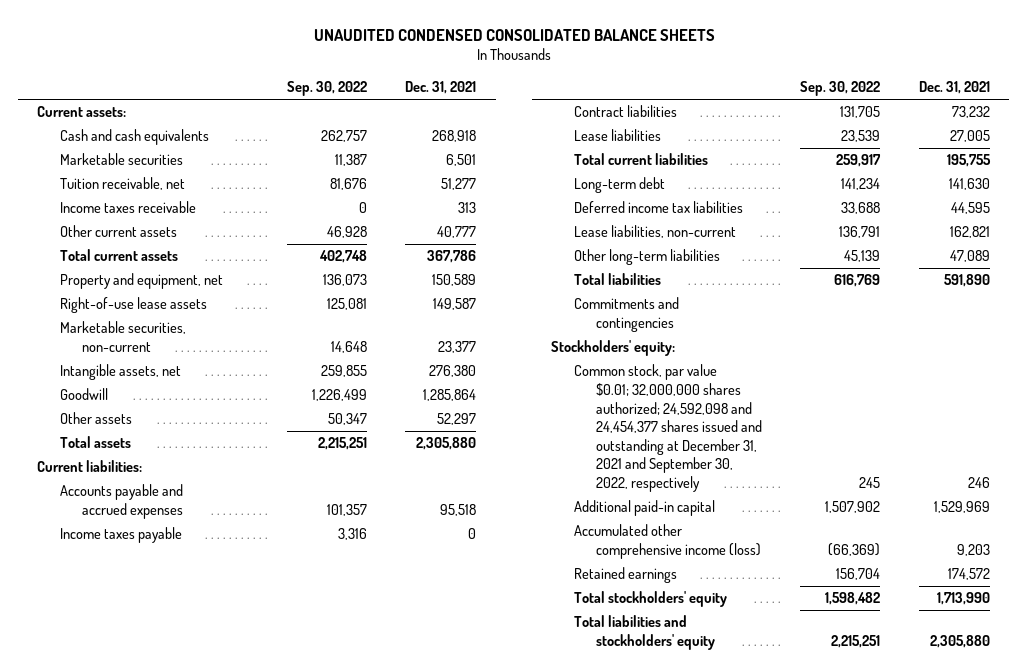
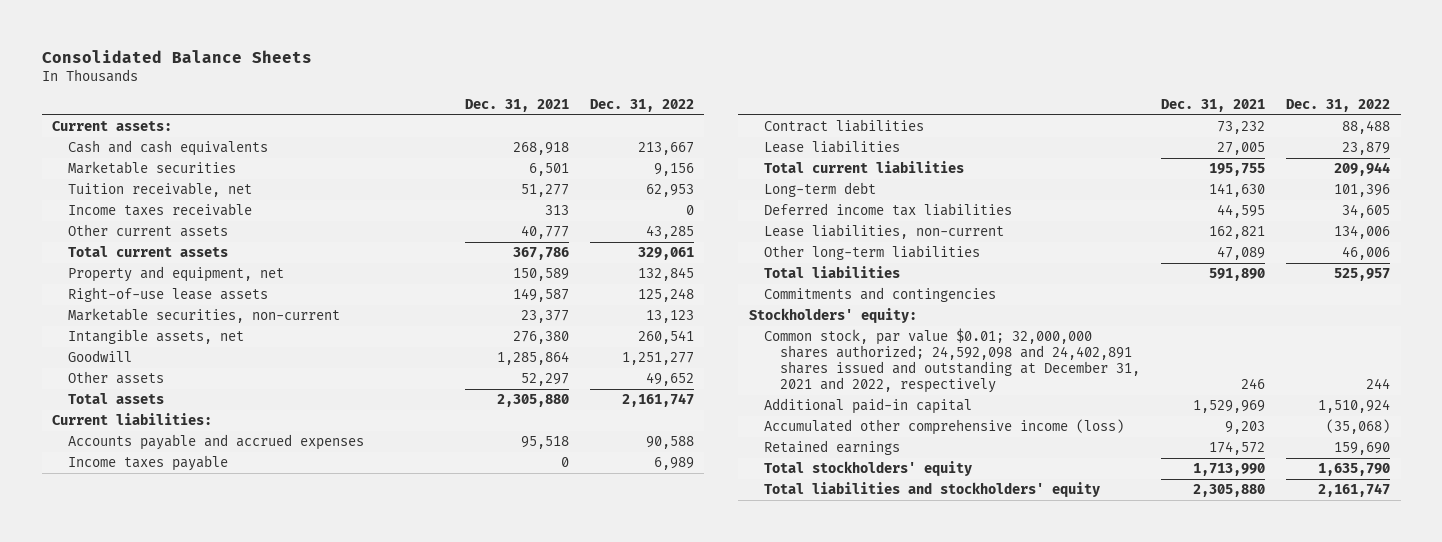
[313,28,715,41] UNAUDITED CONDENSED CONSOLIDATED BALANCE SHEETS -> [41,49,312,63] Consolidated Balance Sheets
[286,81,367,97] Sep. 30, 2022 -> none
none -> [589,99,694,113] Dec. 31, 2022
[573,364,762,492] Common stock, par value $0.01; 32,000,000 shares authorized; 24,592,098 and 24,454,377 shares issued and outstanding at December 31, 2021 and September 30, 2022, respectively -> [764,328,1141,394] Common stock, par value $0.01; 32,000,000 shares authorized; 24,592,098 and 24,402,891 shares issued and outstanding at December 31, 2021 and 2022, respectively

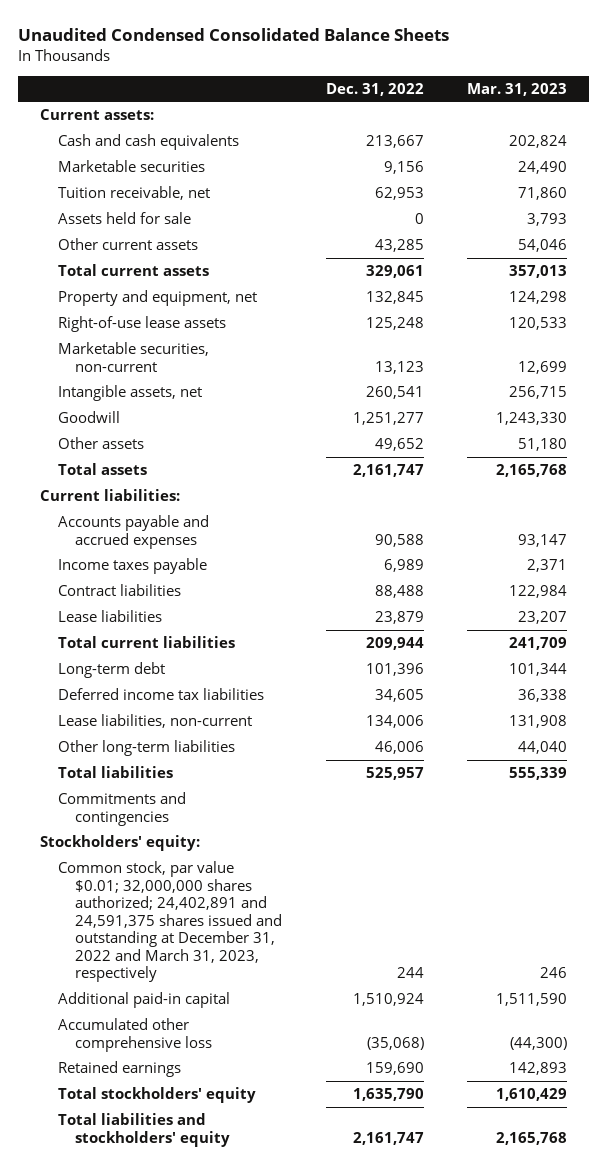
[41,49,312,63] Consolidated Balance Sheets -> [18,28,450,42] Unaudited Condensed Consolidated Balance Sheets
[464,99,569,113] Dec. 31, 2021 -> none
none -> [466,82,567,96] Mar. 31, 2023
[68,203,253,217] Income taxes receivable -> none
none -> [57,212,191,225] Assets held for sale
[764,328,1141,394] Common stock, par value $0.01; 32,000,000 shares authorized; 24,592,098 and 24,402,891 shares issued and outstanding at December 31, 2021 and 2022, respectively -> [57,861,283,983] Common stock, par value $0.01; 32,000,000 shares authorized; 24,402,891 and 24,591,375 shares issued and outstanding at December 31, 2022 and March 31, 2023, respectively
[764,419,1125,436] Accumulated other comprehensive income (loss) -> [57,1018,213,1052] Accumulated other comprehensive loss

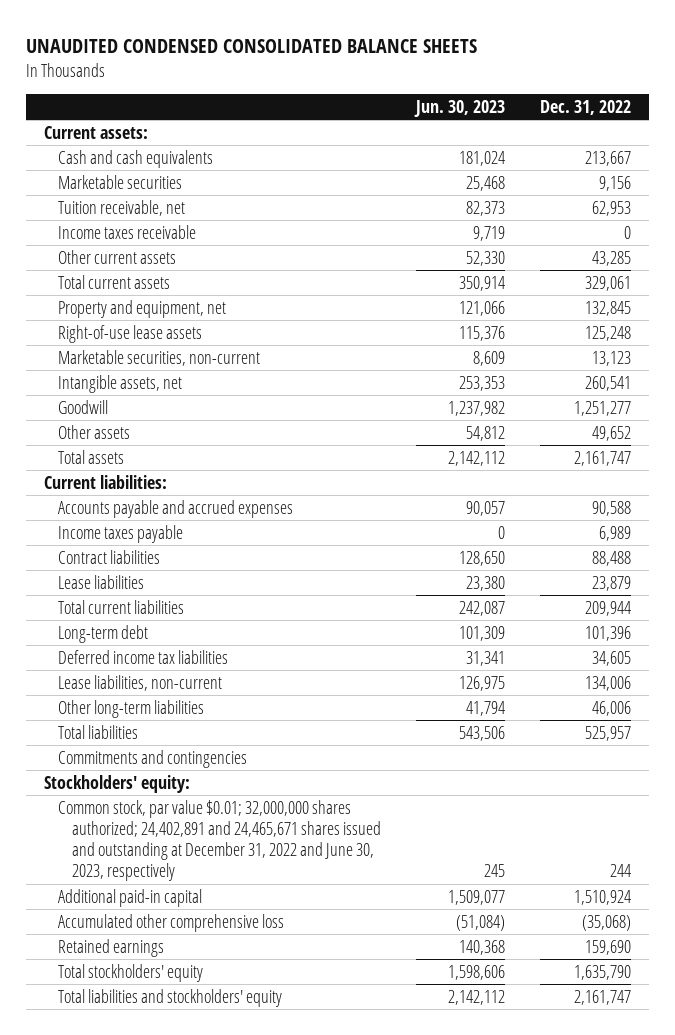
[18,28,450,42] Unaudited Condensed Consolidated Balance Sheets -> [26,39,478,54] UNAUDITED CONDENSED CONSOLIDATED BALANCE SHEETS
[466,82,567,96] Mar. 31, 2023 -> none
none -> [414,99,506,117] Jun. 30, 2023
[57,212,191,225] Assets held for sale -> none
none -> [57,224,196,239] Income taxes receivable
[57,861,283,983] Common stock, par value $0.01; 32,000,000 shares authorized; 24,402,891 and 24,591,375 shares issued and outstanding at December 31, 2022 and March 31, 2023, respectively -> [57,799,382,882] Common stock, par value $0.01; 32,000,000 shares authorized; 24,402,891 and 24,465,671 shares issued and outstanding at December 31, 2022 and June 30, 2023, respectively

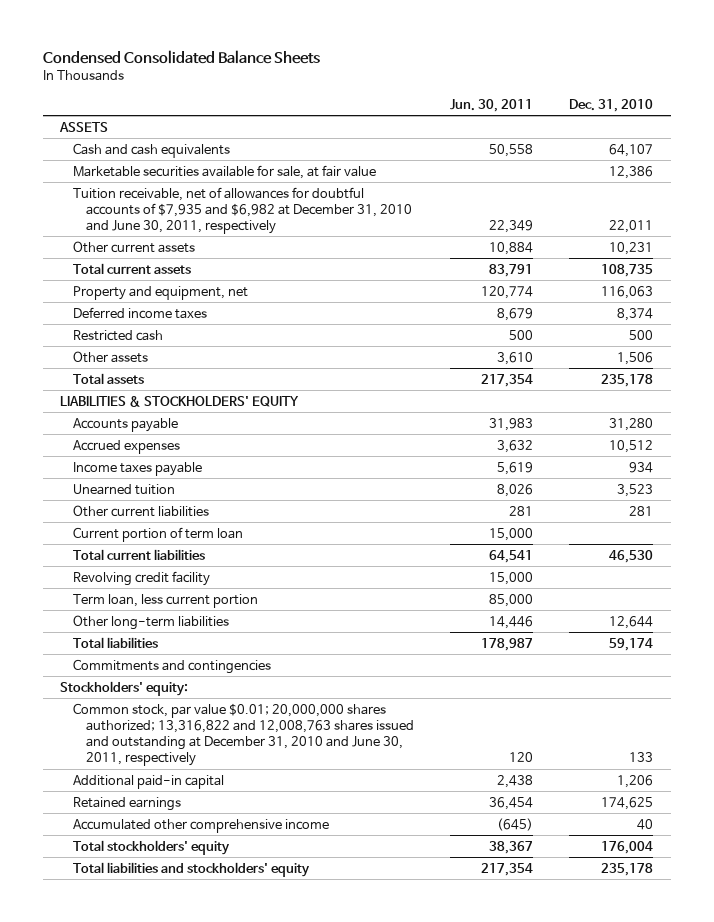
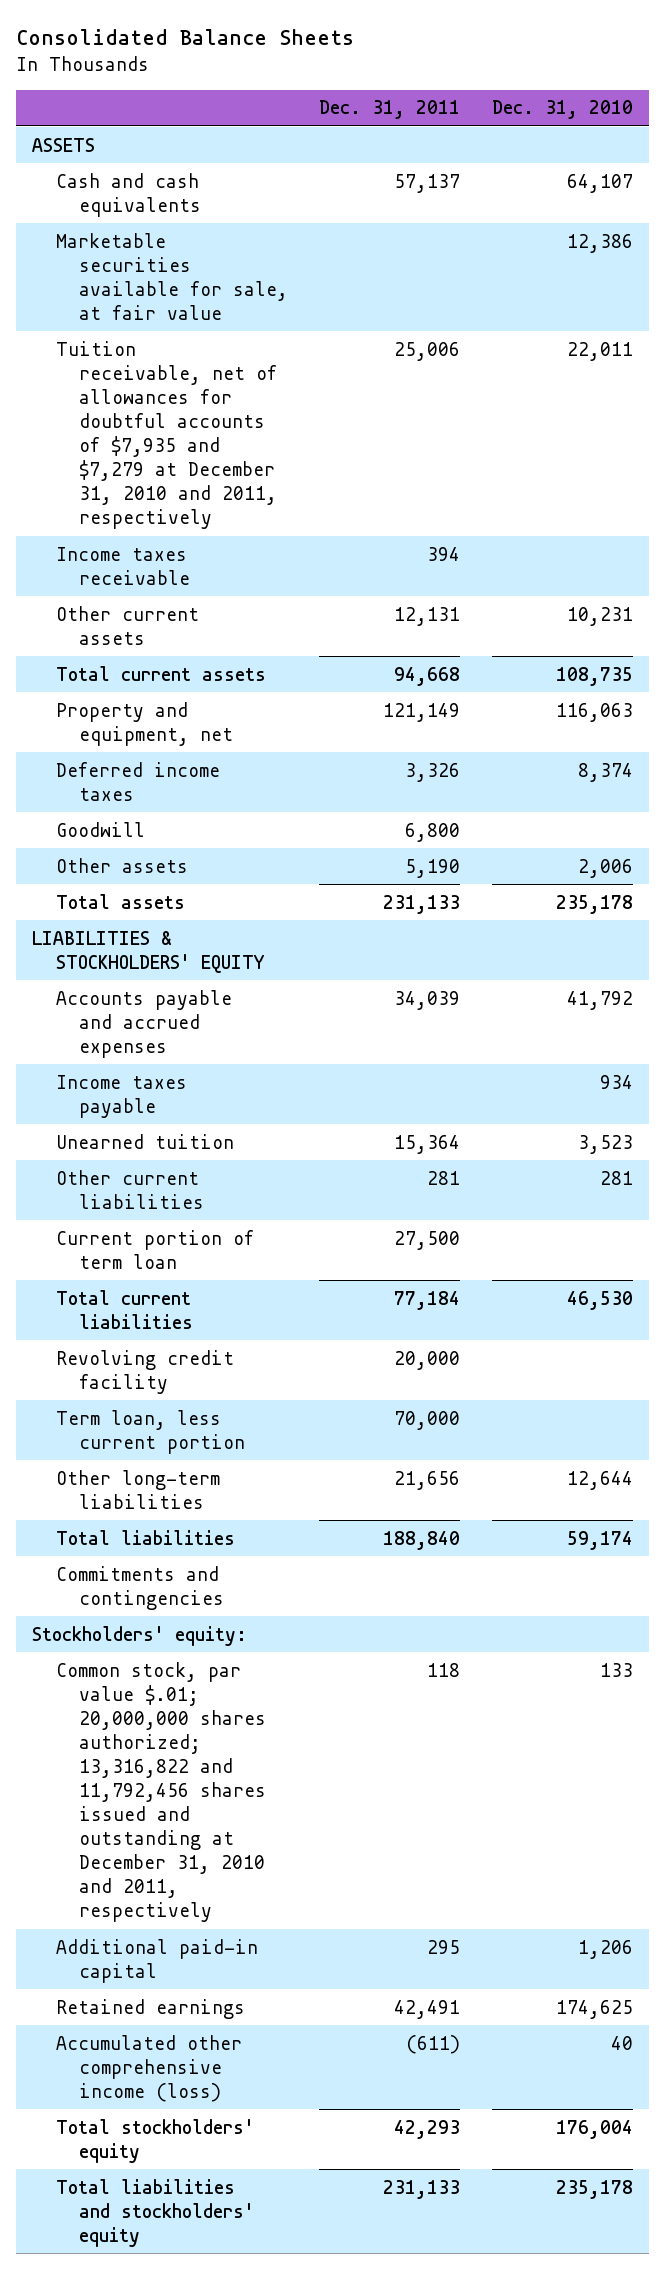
[42,49,320,64] Condensed Consolidated Balance Sheets -> [16,29,355,46] Consolidated Balance Sheets
[450,99,534,113] Jun. 30, 2011 -> none
none -> [319,100,461,120] Dec. 31, 2011
[73,186,413,235] Tuition receivable, net of allowances for doubtful accounts of $7,935 and $6,982 at December 31, 2010 and June 30, 2011, respectively -> [55,340,278,530] Tuition receivable, net of allowances for doubtful accounts of $7,935 and $7,279 at December 31, 2010 and 2011, respectively
none -> [55,546,191,585] Income taxes receivable
[73,329,164,341] Restricted cash -> none
none -> [55,821,145,837] Goodwill
[617,351,654,365] 1,506 -> [577,858,633,878] 2,006
[73,417,179,432] Accounts payable -> none
[73,439,181,454] Accrued expenses -> none
none -> [55,989,232,1058] Accounts payable and accrued expenses
[73,702,415,767] Common stock, par value $0.01; 20,000,000 shares authorized; 13,316,822 and 12,008,763 shares issued and outstanding at December 31, 2010 and June 30, 2011, respectively -> [55,1661,267,1923] Common stock, par value $.01; 20,000,000 shares authorized; 13,316,822 and 11,792,456 shares issued and outstanding at December 31, 2010 and 2011, respectively
[73,818,330,833] Accumulated other comprehensive income -> [55,2034,242,2102] Accumulated other comprehensive income (loss)

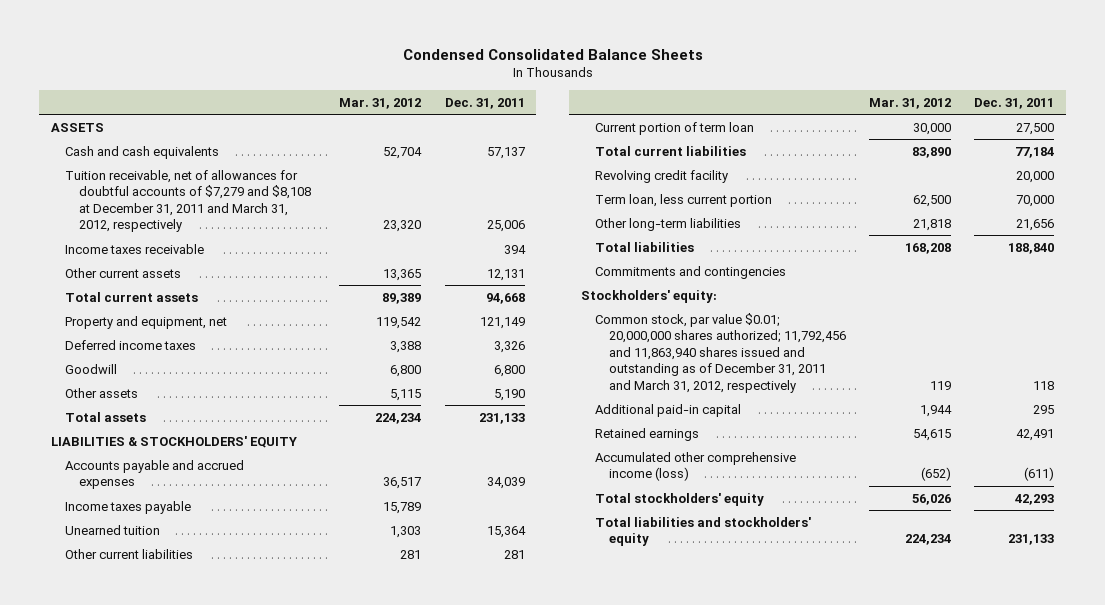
[16,29,355,46] Consolidated Balance Sheets -> [402,48,703,60] Condensed Consolidated Balance Sheets
[491,100,633,120] Dec. 31, 2010 -> none
none -> [339,97,422,109] Mar. 31, 2012
[55,232,289,320] Marketable securities available for sale, at fair value -> none
[55,340,278,530] Tuition receivable, net of allowances for doubtful accounts of $7,935 and $7,279 at December 31, 2010 and 2011, respectively -> [65,169,312,233] Tuition receivable, net of allowances for doubtful accounts of $7,279 and $8,108 at December 31, 2011 and March 31, 2012, respectively
[55,1661,267,1923] Common stock, par value $.01; 20,000,000 shares authorized; 13,316,822 and 11,792,456 shares issued and outstanding at December 31, 2010 and 2011, respectively -> [594,312,846,393] Common stock, par value $0.01; 20,000,000 shares authorized; 11,792,456 and 11,863,940 shares issued and outstanding as of December 31, 2011 and March 31, 2012, respectively

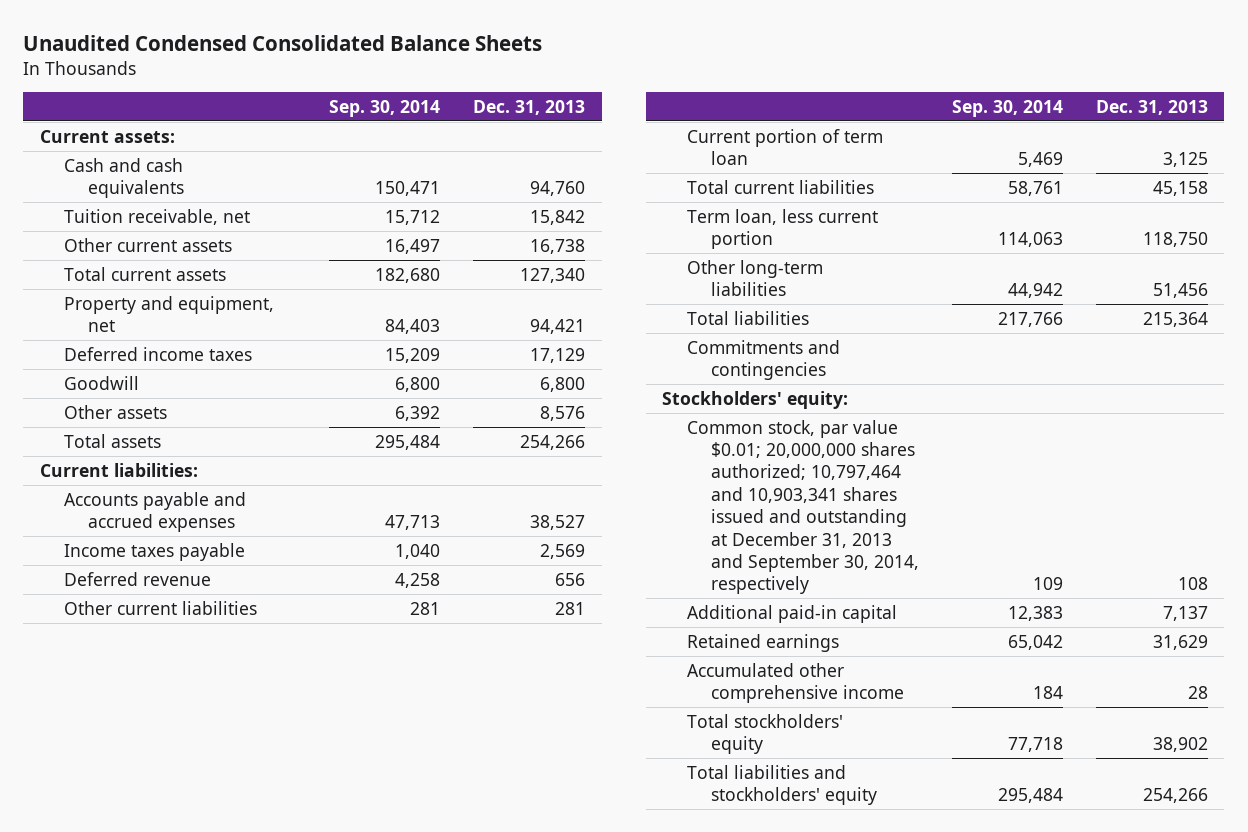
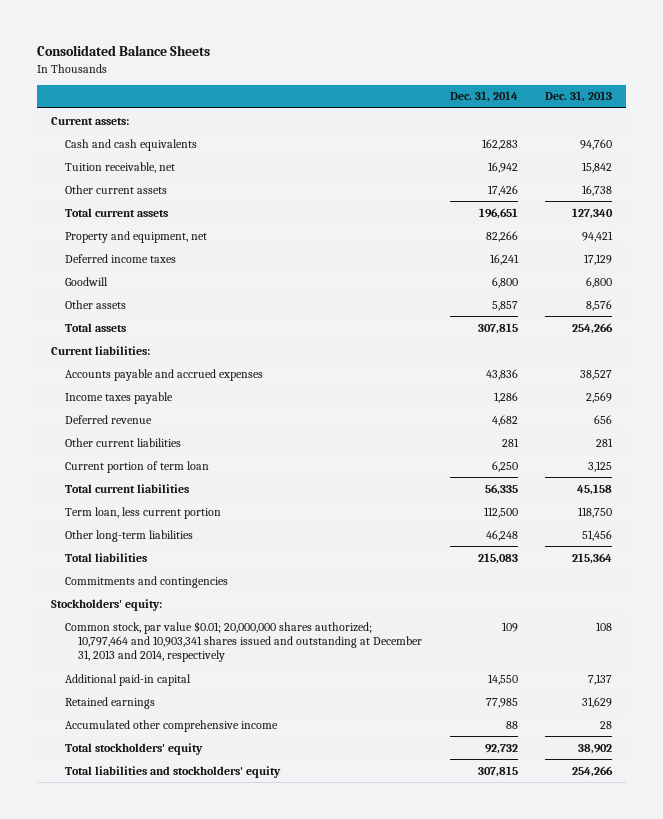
[23,34,543,51] Unaudited Condensed Consolidated Balance Sheets -> [37,45,211,57] Consolidated Balance Sheets
[329,99,441,117] Sep. 30, 2014 -> none
none -> [449,91,518,103] Dec. 31, 2014
[686,419,920,595] Common stock, par value $0.01; 20,000,000 shares authorized; 10,797,464 and 10,903,341 shares issued and outstanding at December 31, 2013 and September 30, 2014, respectively -> [64,620,423,663] Common stock, par value $0.01; 20,000,000 shares authorized; 10,797,464 and 10,903,341 shares issued and outstanding at December 31, 2013 and 2014, respectively

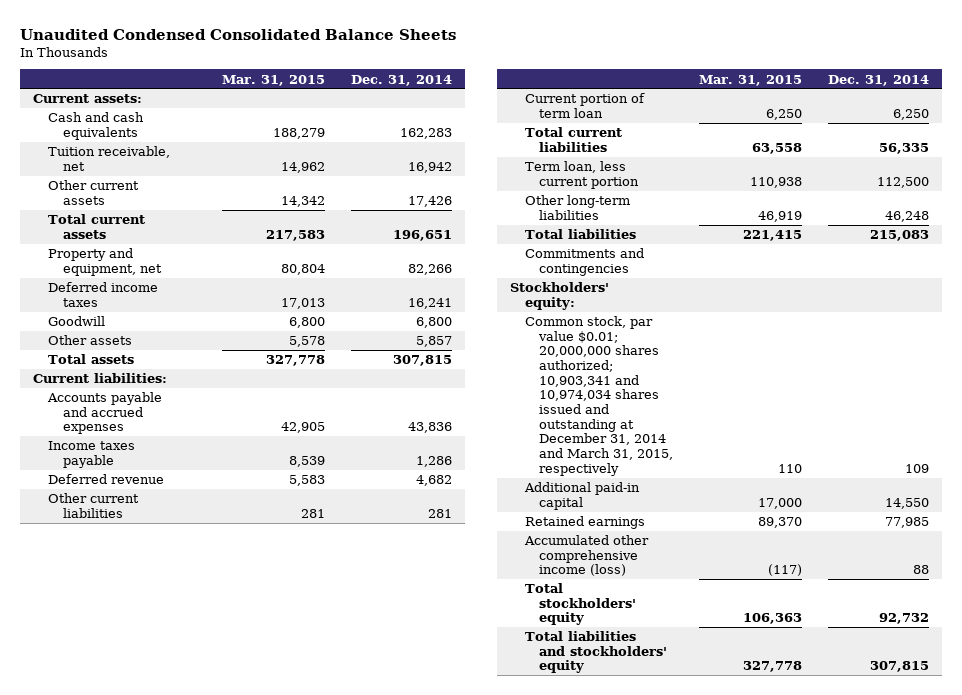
[37,45,211,57] Consolidated Balance Sheets -> [20,28,457,40] Unaudited Condensed Consolidated Balance Sheets
[544,91,612,103] Dec. 31, 2013 -> none
none -> [222,74,326,86] Mar. 31, 2015
[64,620,423,663] Common stock, par value $0.01; 20,000,000 shares authorized; 10,797,464 and 10,903,341 shares issued and outstanding at December 31, 2013 and 2014, respectively -> [524,316,674,476] Common stock, par value $0.01; 20,000,000 shares authorized; 10,903,341 and 10,974,034 shares issued and outstanding at December 31, 2014 and March 31, 2015, respectively
[64,719,278,732] Accumulated other comprehensive income -> [523,535,649,577] Accumulated other comprehensive income (loss)

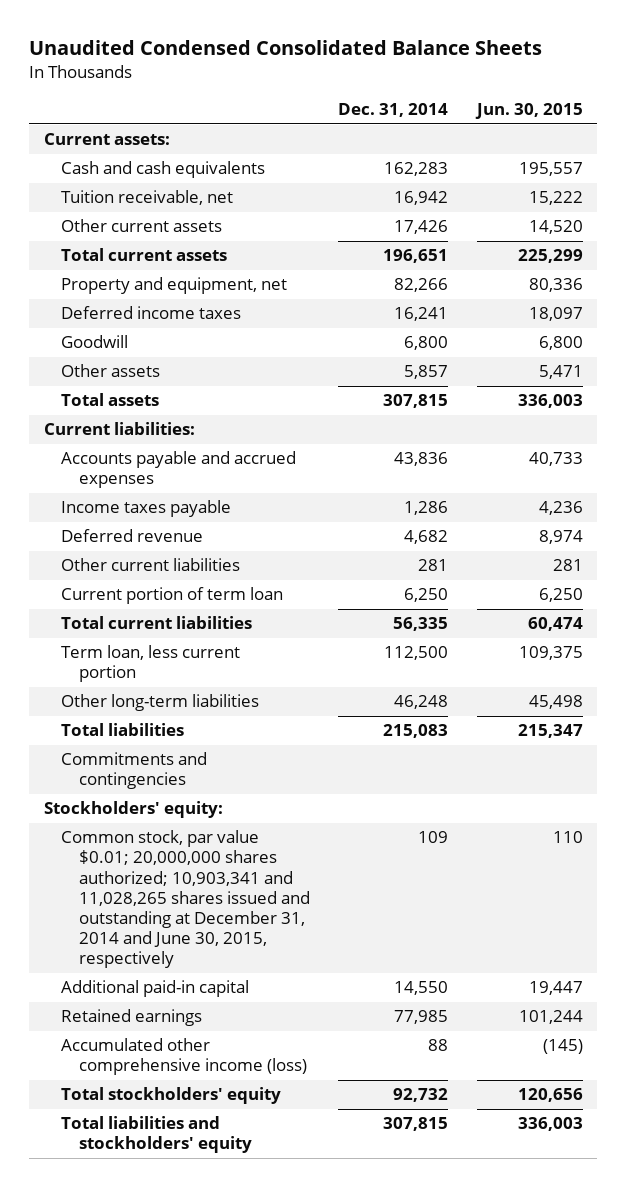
[222,74,326,86] Mar. 31, 2015 -> none
none -> [474,103,583,120] Jun. 30, 2015
[524,316,674,476] Common stock, par value $0.01; 20,000,000 shares authorized; 10,903,341 and 10,974,034 shares issued and outstanding at December 31, 2014 and March 31, 2015, respectively -> [61,830,310,969] Common stock, par value $0.01; 20,000,000 shares authorized; 10,903,341 and 11,028,265 shares issued and outstanding at December 31, 2014 and June 30, 2015, respectively

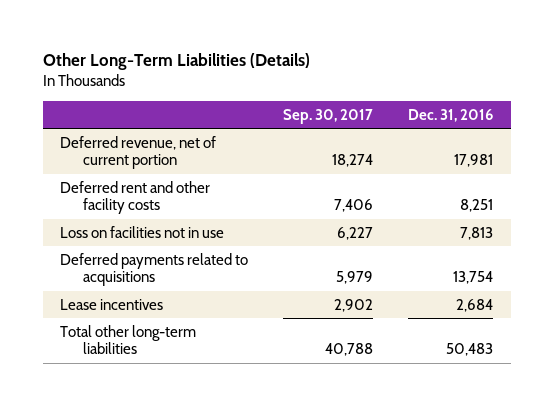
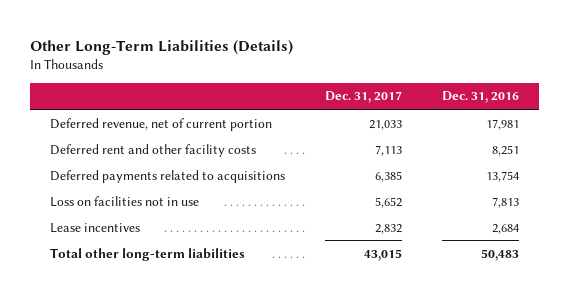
[283,108,374,124] Sep. 30, 2017 -> none
none -> [325,91,403,104] Dec. 31, 2017
[60,225,225,238] Loss on facilities not in use -> [50,195,200,207] Loss on facilities not in use

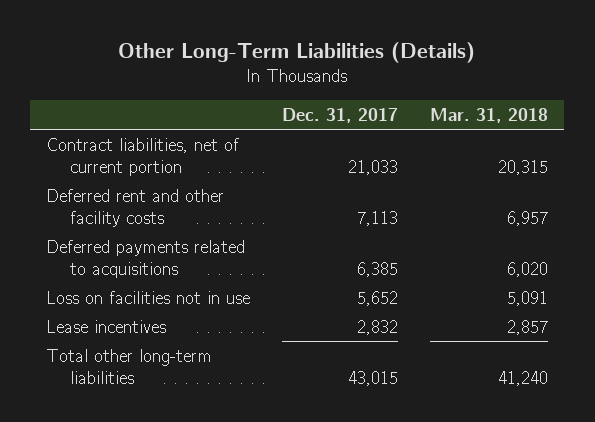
[442,91,520,104] Dec. 31, 2016 -> none
none -> [430,107,549,123] Mar. 31, 2018
[50,117,273,131] Deferred revenue, net of current portion -> [46,137,240,176] Contract liabilities, net of current portion

